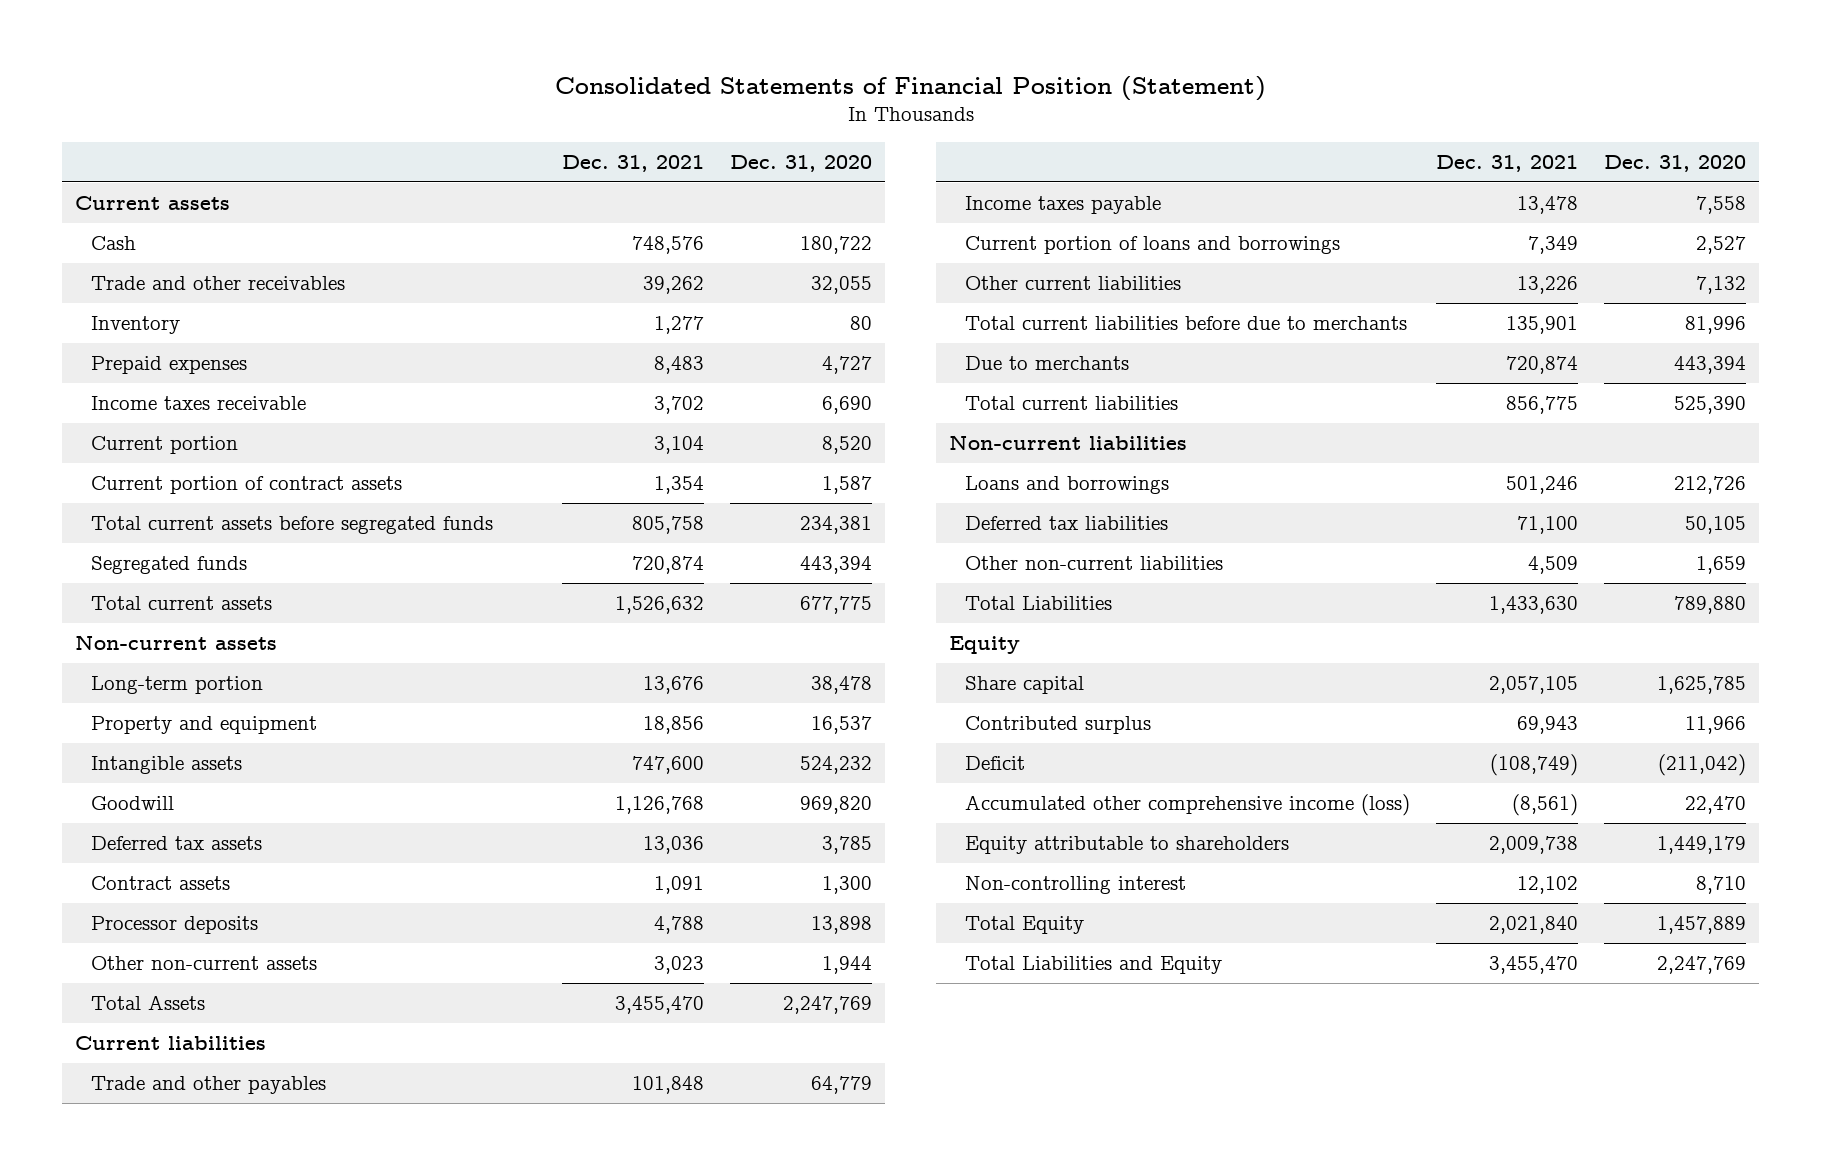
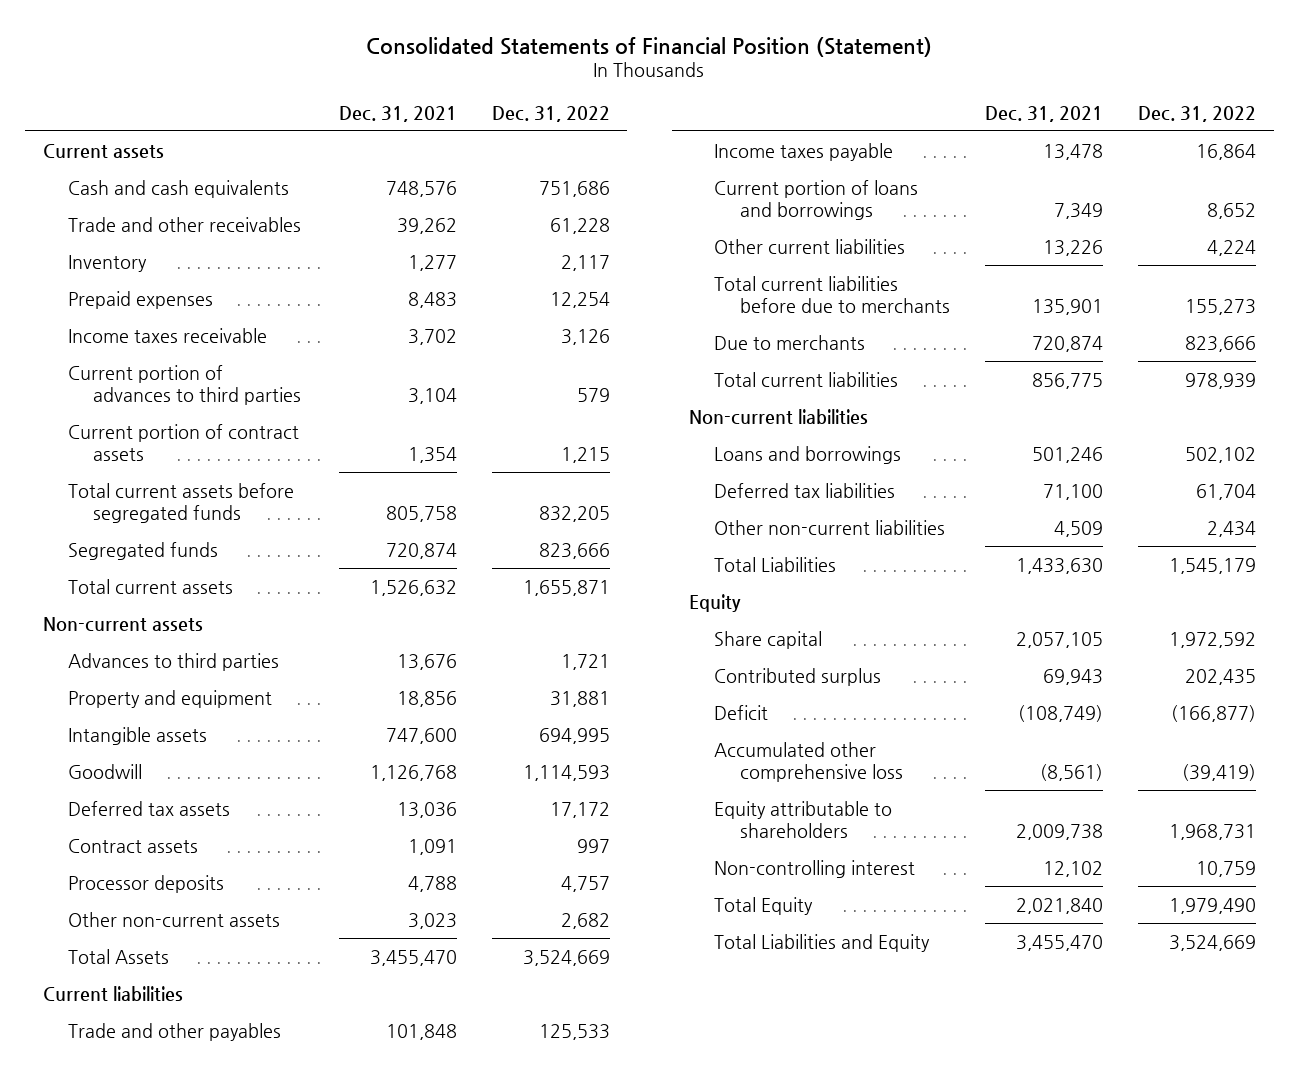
[730,154,873,172] Dec. 31, 2020 -> none
none -> [491,105,610,122] Dec. 31, 2022
[91,235,137,250] Cash -> [68,179,290,198] Cash and cash equivalents
[91,435,239,454] Current portion -> [68,364,302,406] Current portion of advances to third parties
[91,675,264,694] Long-term portion -> [68,652,280,671] Advances to third parties
[965,793,1411,816] Accumulated other comprehensive income (loss) -> [714,741,903,783] Accumulated other comprehensive loss

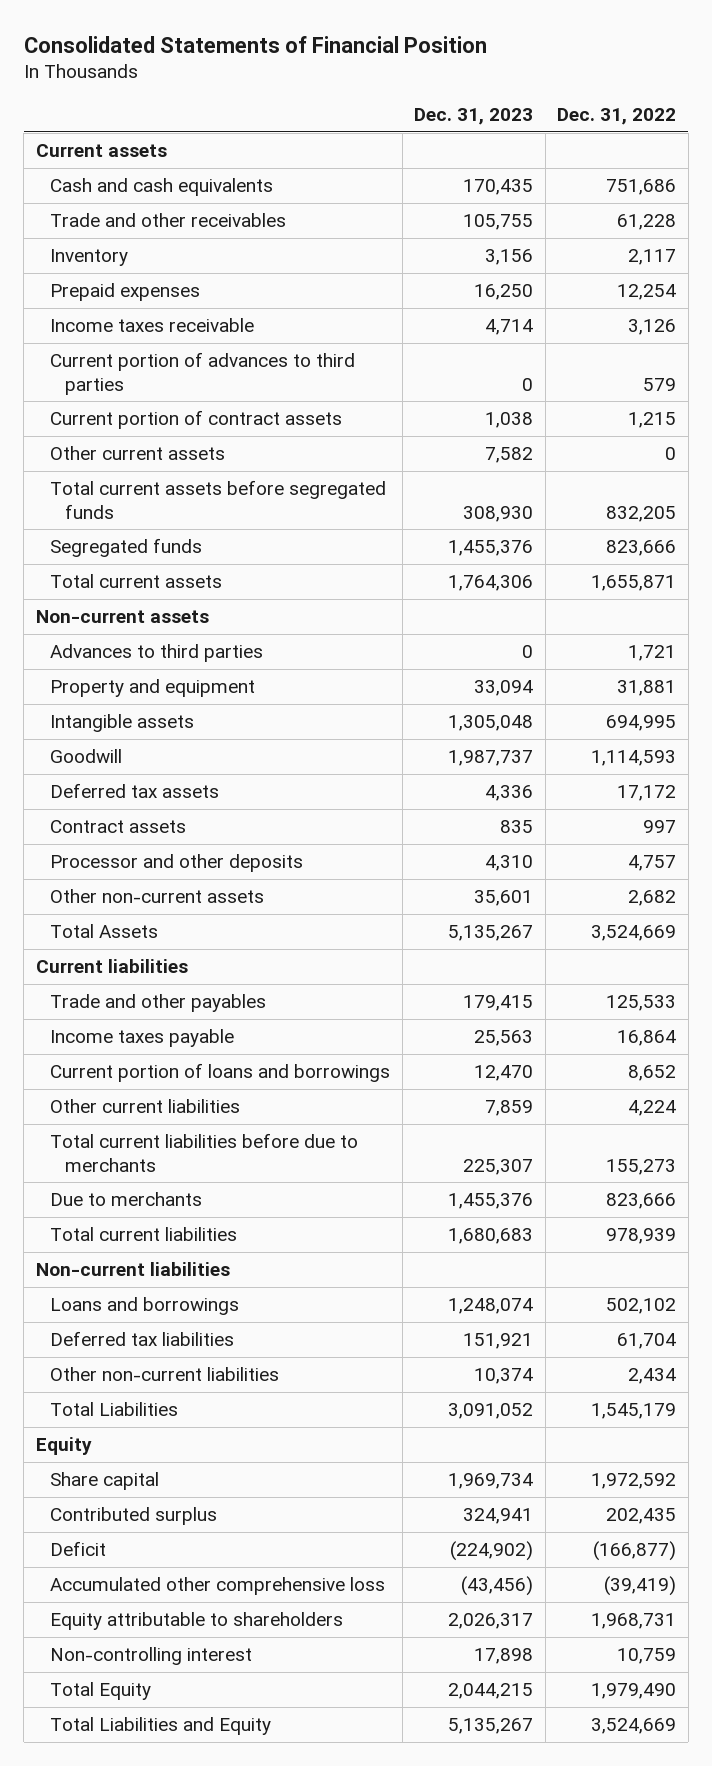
[366,36,933,57] Consolidated Statements of Financial Position (Statement) -> [23,35,487,53] Consolidated Statements of Financial Position
[338,105,457,122] Dec. 31, 2021 -> none
none -> [414,108,534,126] Dec. 31, 2023
none -> [50,445,226,460] Other current assets
[68,874,225,893] Processor deposits -> [50,853,304,872] Processor and other deposits

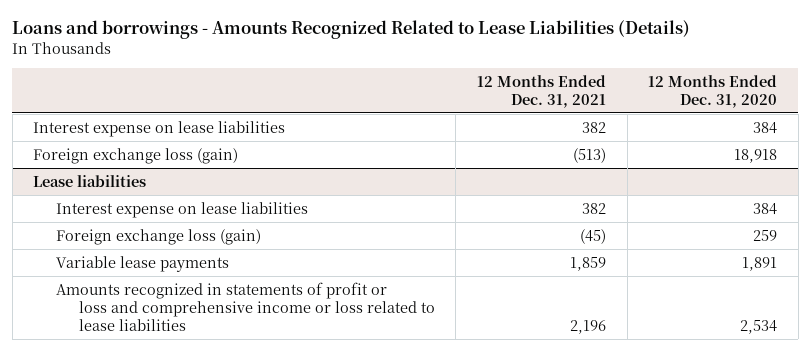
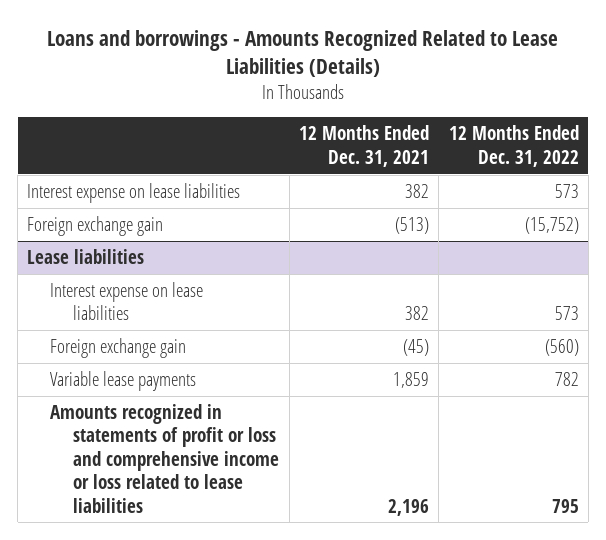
[648,74,778,108] 12 Months Ended Dec. 31, 2020 -> none
none -> [448,125,579,167] 12 Months Ended Dec. 31, 2022
[33,147,239,164] Foreign exchange loss (gain) -> [27,215,164,236] Foreign exchange gain
[56,228,262,245] Foreign exchange loss (gain) -> [50,337,187,358] Foreign exchange gain

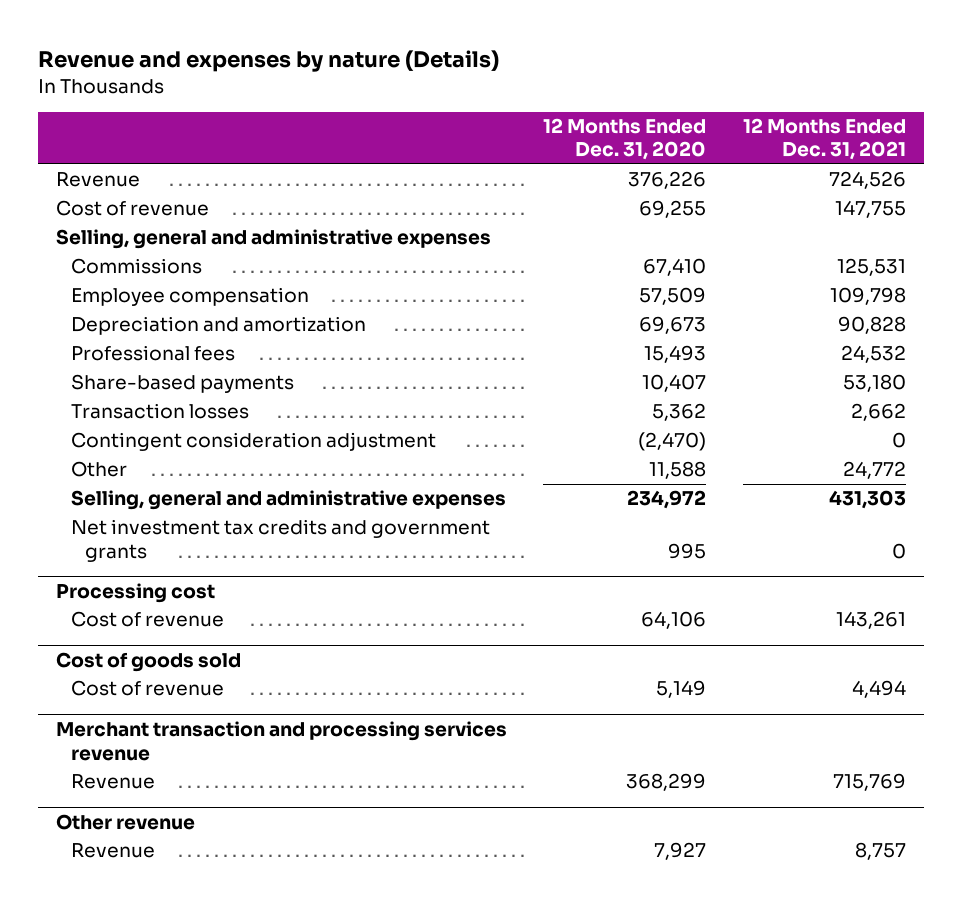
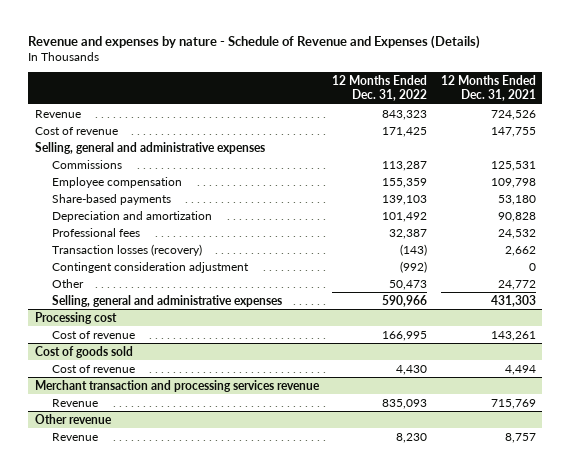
[37,50,499,73] Revenue and expenses by nature (Details) -> [28,34,481,49] Revenue and expenses by nature - Schedule of Revenue and Expenses (Details)
[543,117,707,161] 12 Months Ended Dec. 31, 2020 -> none
none -> [332,75,428,102] 12 Months Ended Dec. 31, 2022
[70,374,294,394] Share-based payments -> [51,193,171,205] Share-based payments
[70,403,249,420] Transaction losses -> [51,243,202,256] Transaction losses (recovery)
[70,519,490,562] Net investment tax credits and government grants -> none

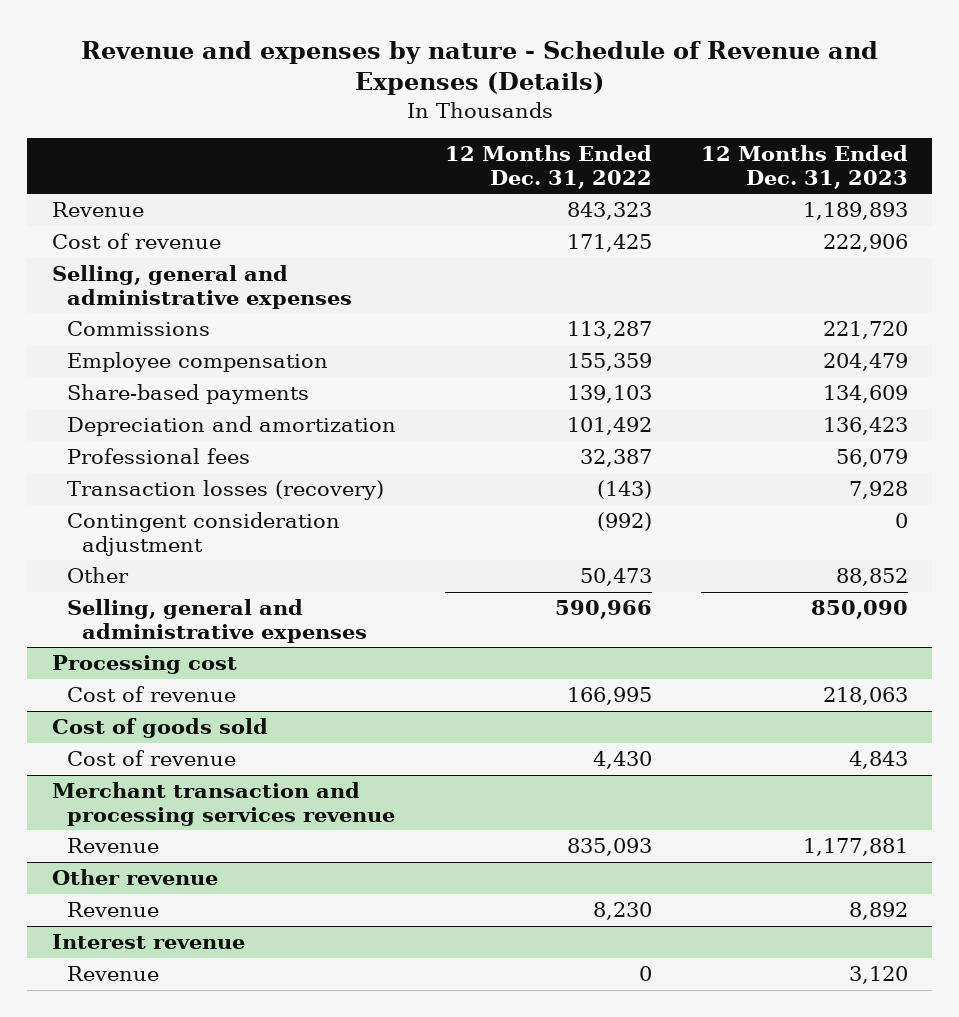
[440,75,536,102] 12 Months Ended Dec. 31, 2021 -> none
none -> [700,145,908,189] 12 Months Ended Dec. 31, 2023
none -> [51,934,245,950] Interest revenue
none -> [66,966,159,982] Revenue

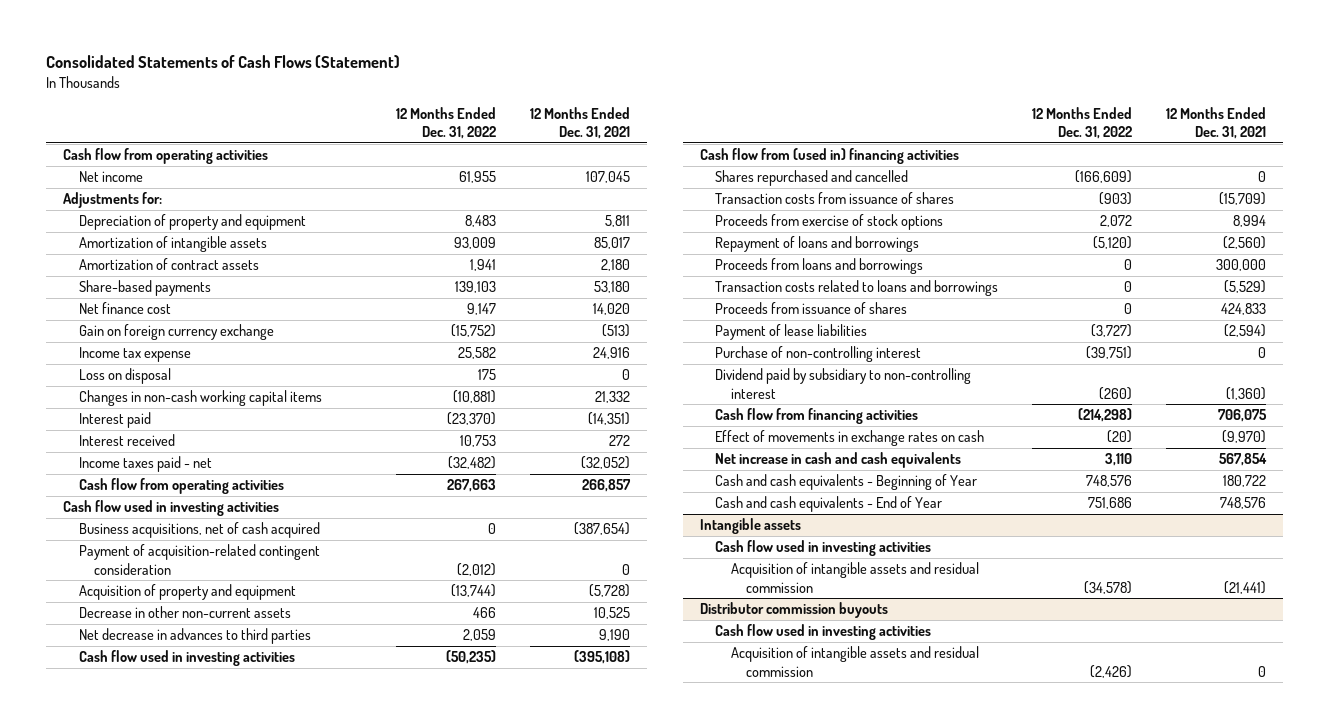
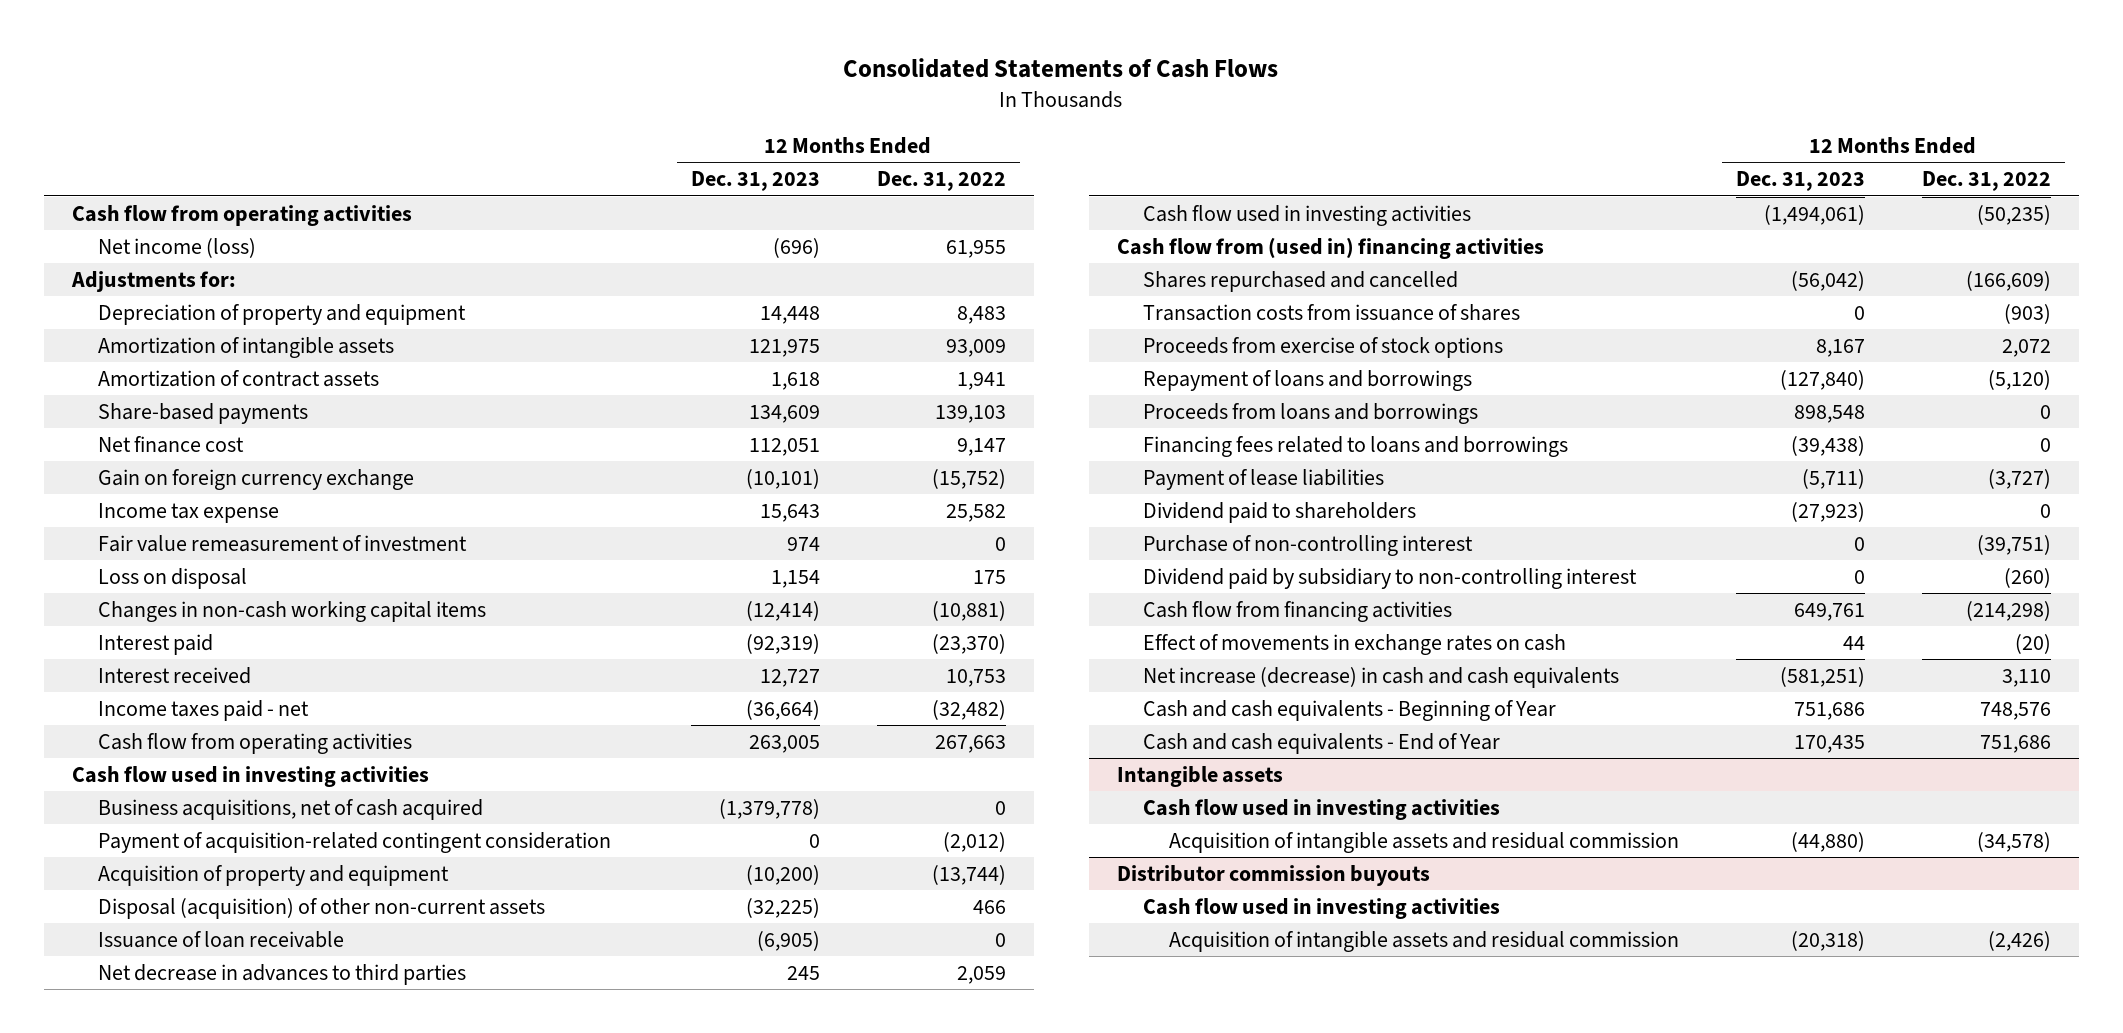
[46,55,401,69] Consolidated Statements of Cash Flows (Statement) -> [843,58,1279,79] Consolidated Statements of Cash Flows
[529,106,630,139] 12 Months Ended Dec. 31, 2021 -> none
none -> [690,171,820,192] Dec. 31, 2023
[78,171,143,183] Net income -> [98,237,257,258] Net income (loss)
none -> [98,534,468,552] Fair value remeasurement of investment
[78,606,291,619] Decrease in other non-current assets -> [98,897,546,919] Disposal (acquisition) of other non-current assets
none -> [98,930,345,948] Issuance of loan receivable
[715,302,908,315] Proceeds from issuance of shares -> none
[715,280,999,297] Transaction costs related to loans and borrowings -> [1143,435,1569,457] Financing fees related to loans and borrowings
none -> [1143,501,1417,523] Dividend paid to shareholders
[715,452,962,469] Net increase in cash and cash equivalents -> [1143,666,1620,688] Net increase (decrease) in cash and cash equivalents

